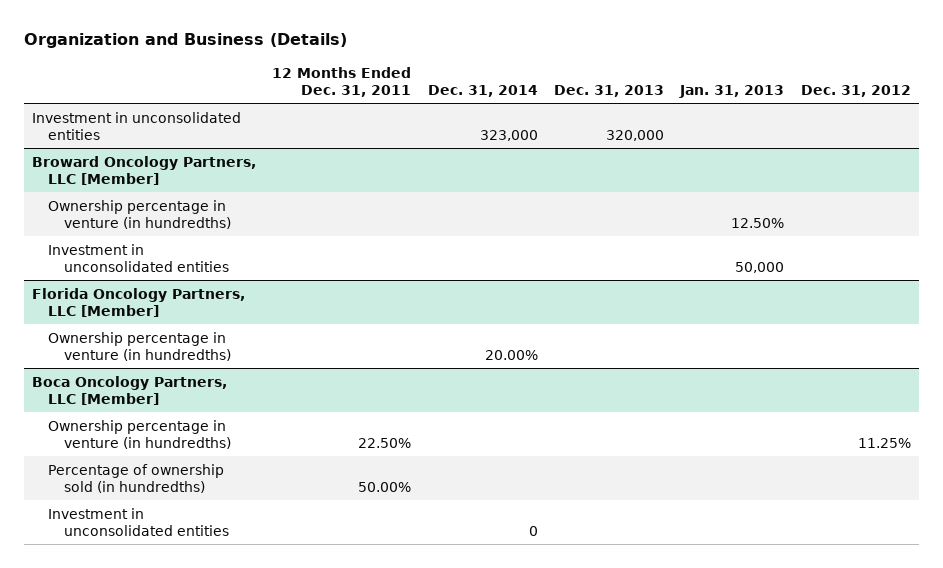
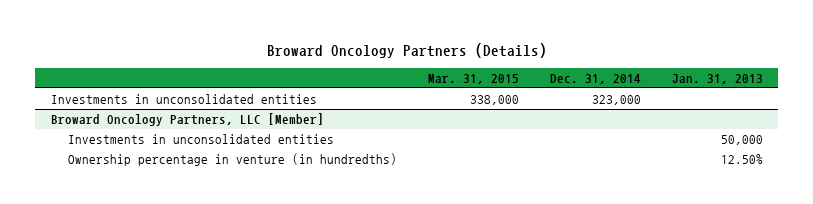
[24,33,348,49] Organization and Business (Details) -> [266,43,547,59] Broward Oncology Partners (Details)
[272,66,412,97] 12 Months Ended Dec. 31, 2011 -> none
[553,84,664,97] Dec. 31, 2013 -> none
[800,84,911,97] Dec. 31, 2012 -> none
none -> [428,73,520,84] Mar. 31, 2015
[32,111,242,140] Investment in unconsolidated entities -> [50,94,317,105] Investments in unconsolidated entities
none -> [68,134,335,145] Investments in unconsolidated entities
[48,243,230,272] Investment in unconsolidated entities -> none
[32,287,246,317] Florida Oncology Partners, LLC [Member] -> none
[48,331,232,361] Ownership percentage in venture (in hundredths) -> none
[32,375,228,405] Boca Oncology Partners, LLC [Member] -> none
[48,419,232,449] Ownership percentage in venture (in hundredths) -> none
[48,463,225,493] Percentage of ownership sold (in hundredths) -> none
[48,507,230,536] Investment in unconsolidated entities -> none

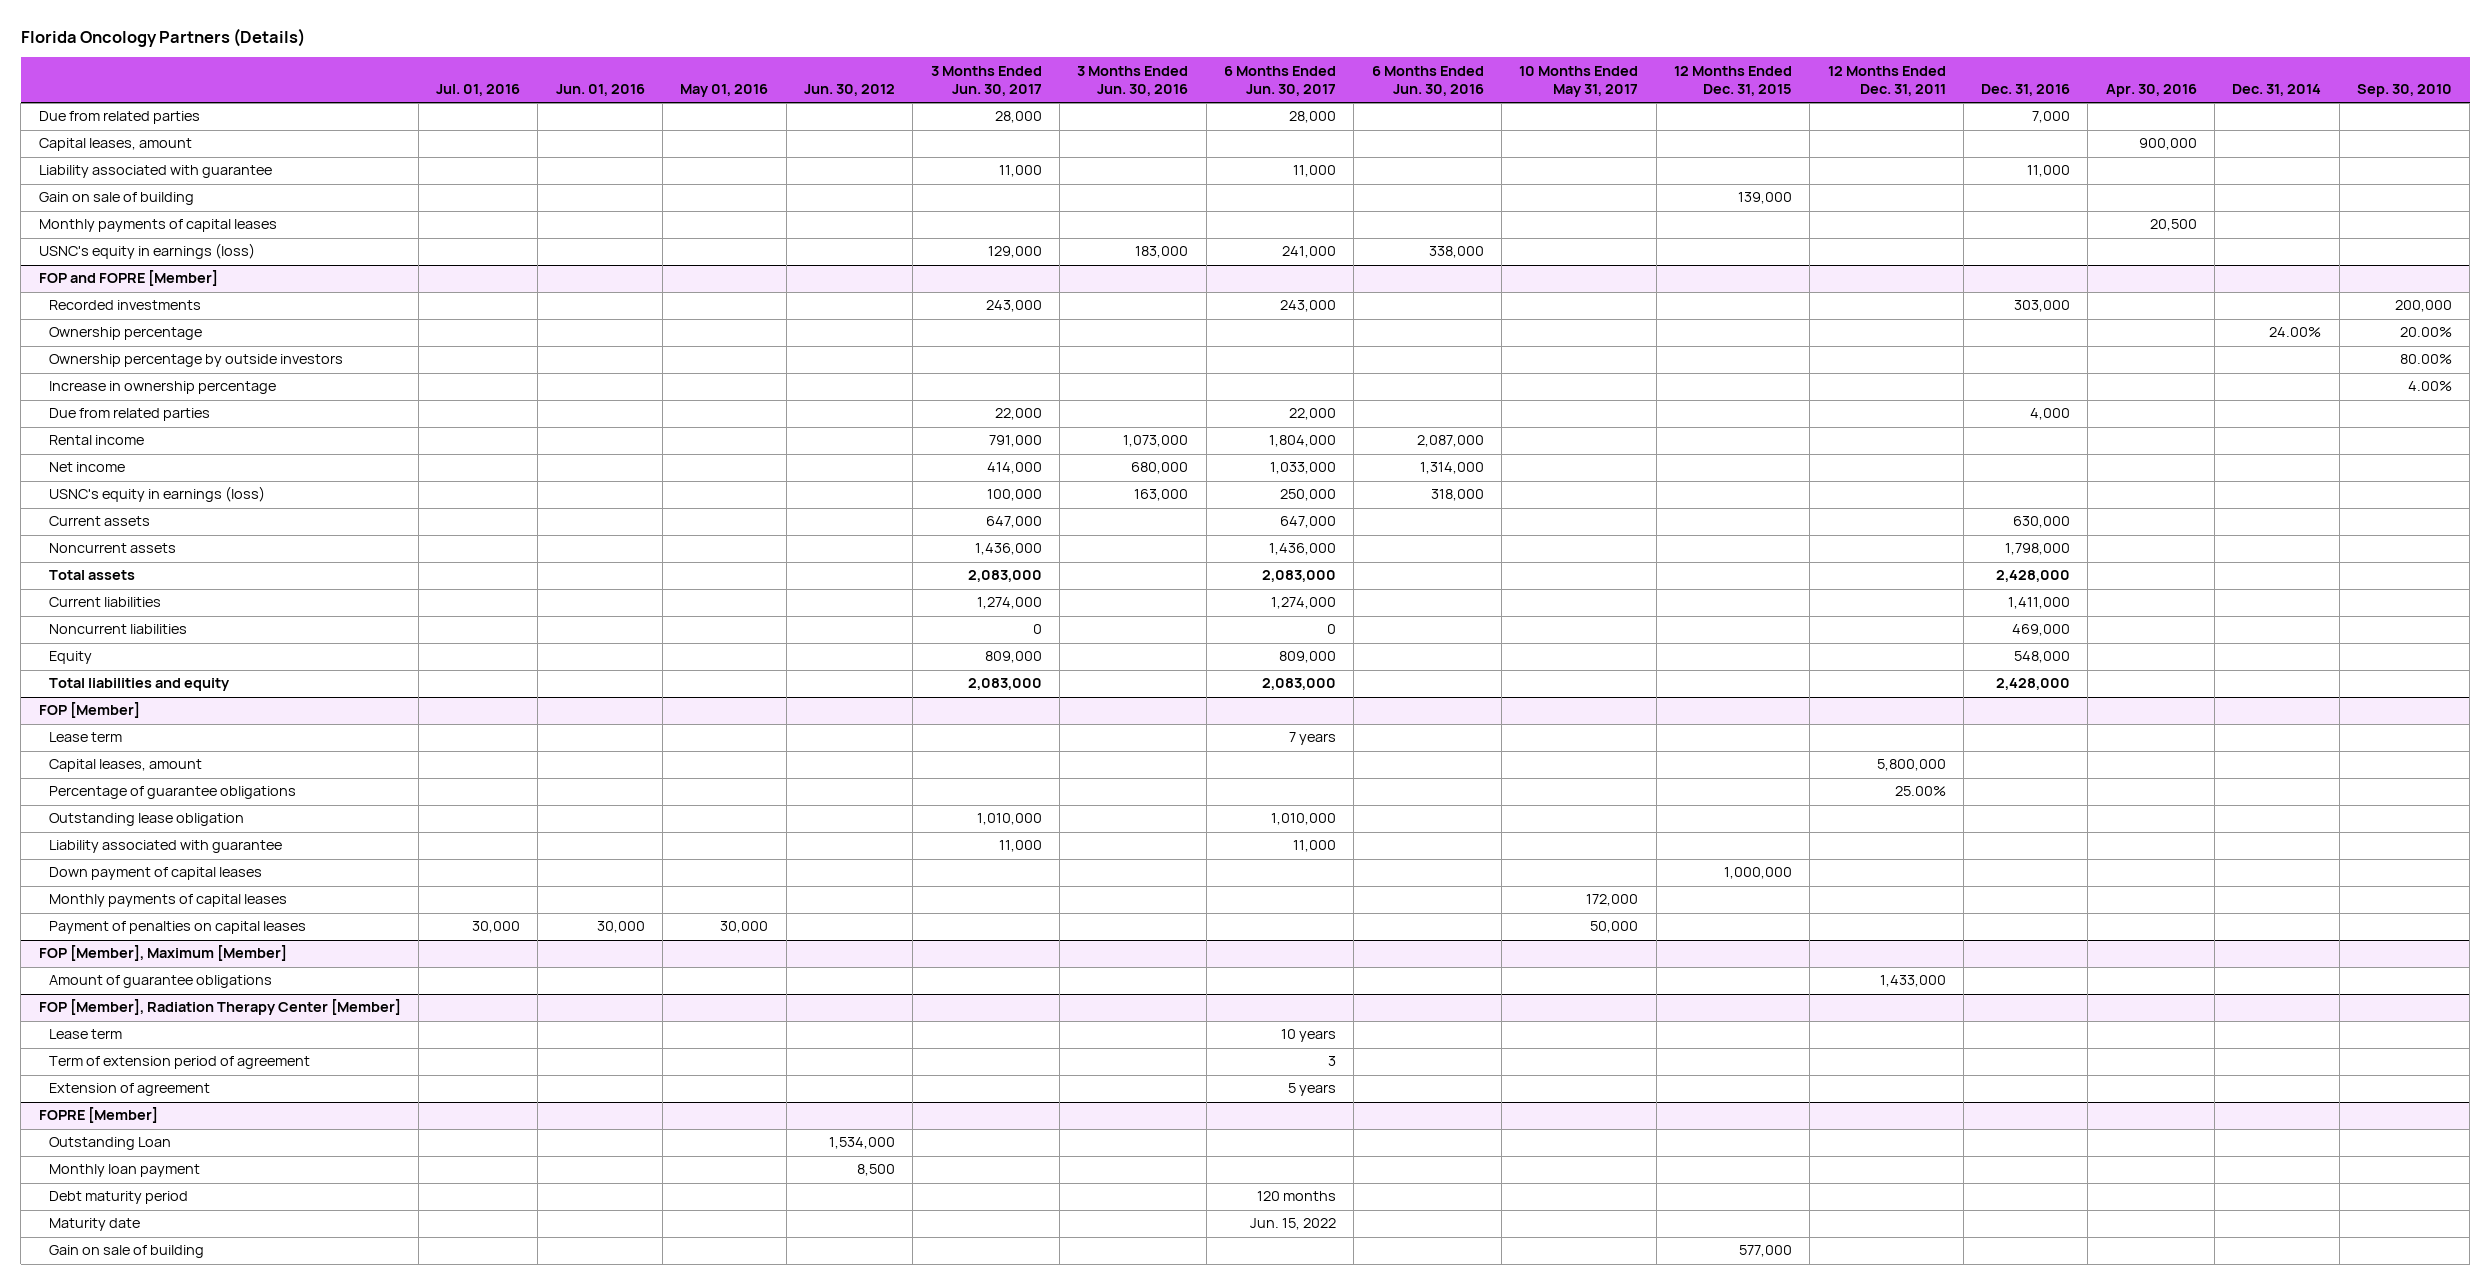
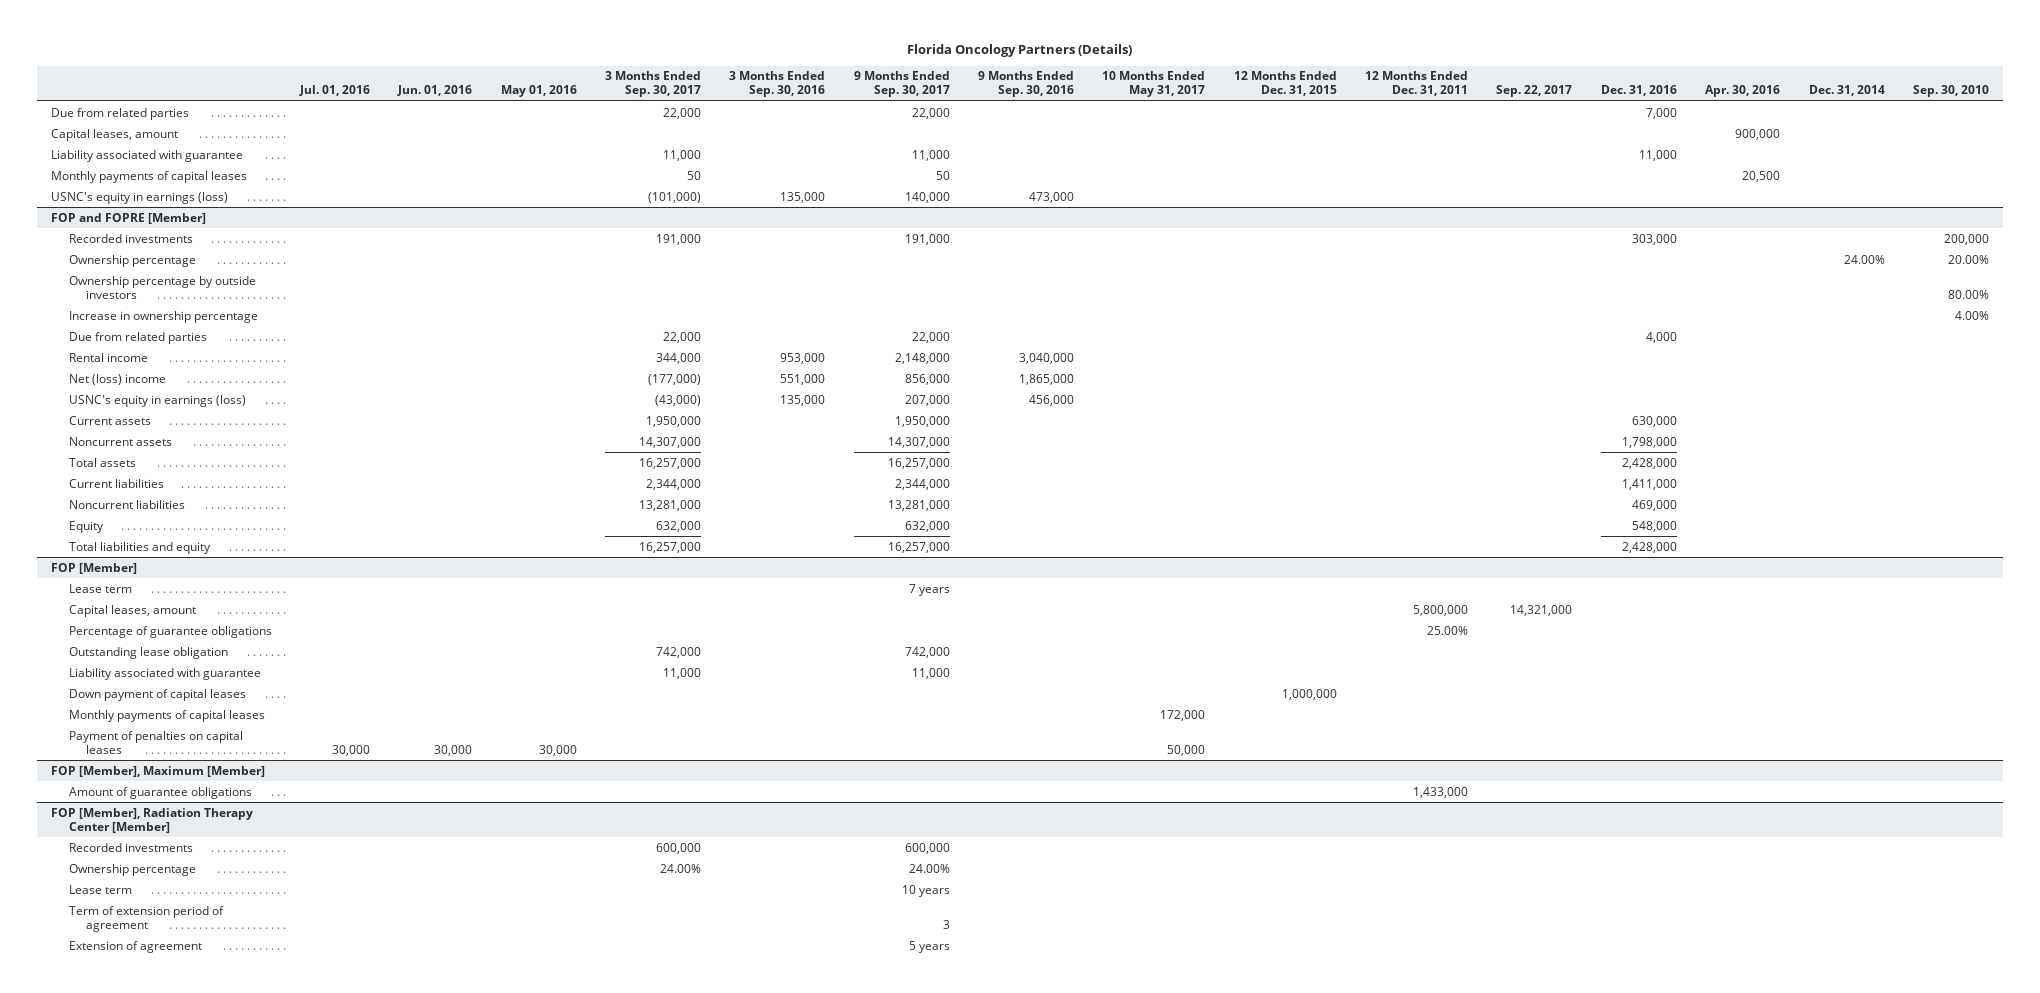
[804,84,896,97] Jun. 30, 2012 -> none
[930,65,1042,97] 3 Months Ended Jun. 30, 2017 -> none
[1077,65,1189,97] 3 Months Ended Jun. 30, 2016 -> none
[1223,65,1336,97] 6 Months Ended Jun. 30, 2017 -> none
[1371,65,1484,97] 6 Months Ended Jun. 30, 2016 -> none
none -> [604,71,701,98] 3 Months Ended Sep. 30, 2017
none -> [729,71,826,98] 3 Months Ended Sep. 30, 2016
none -> [853,71,950,98] 9 Months Ended Sep. 30, 2017
none -> [978,71,1075,98] 9 Months Ended Sep. 30, 2016
none -> [1496,85,1573,98] Sep. 22, 2017
[38,192,194,206] Gain on sale of building -> none
[49,462,126,473] Net income -> [68,373,166,385] Net (loss) income
none -> [68,842,193,852] Recorded investments
none -> [68,863,196,876] Ownership percentage
[38,1107,158,1124] FOPRE [Member] -> none
[49,1137,172,1151] Outstanding Loan -> none
[49,1164,201,1178] Monthly loan payment -> none
[49,1191,189,1205] Debt maturity period -> none
[49,1218,141,1232] Maturity date -> none
[49,1245,205,1259] Gain on sale of building -> none

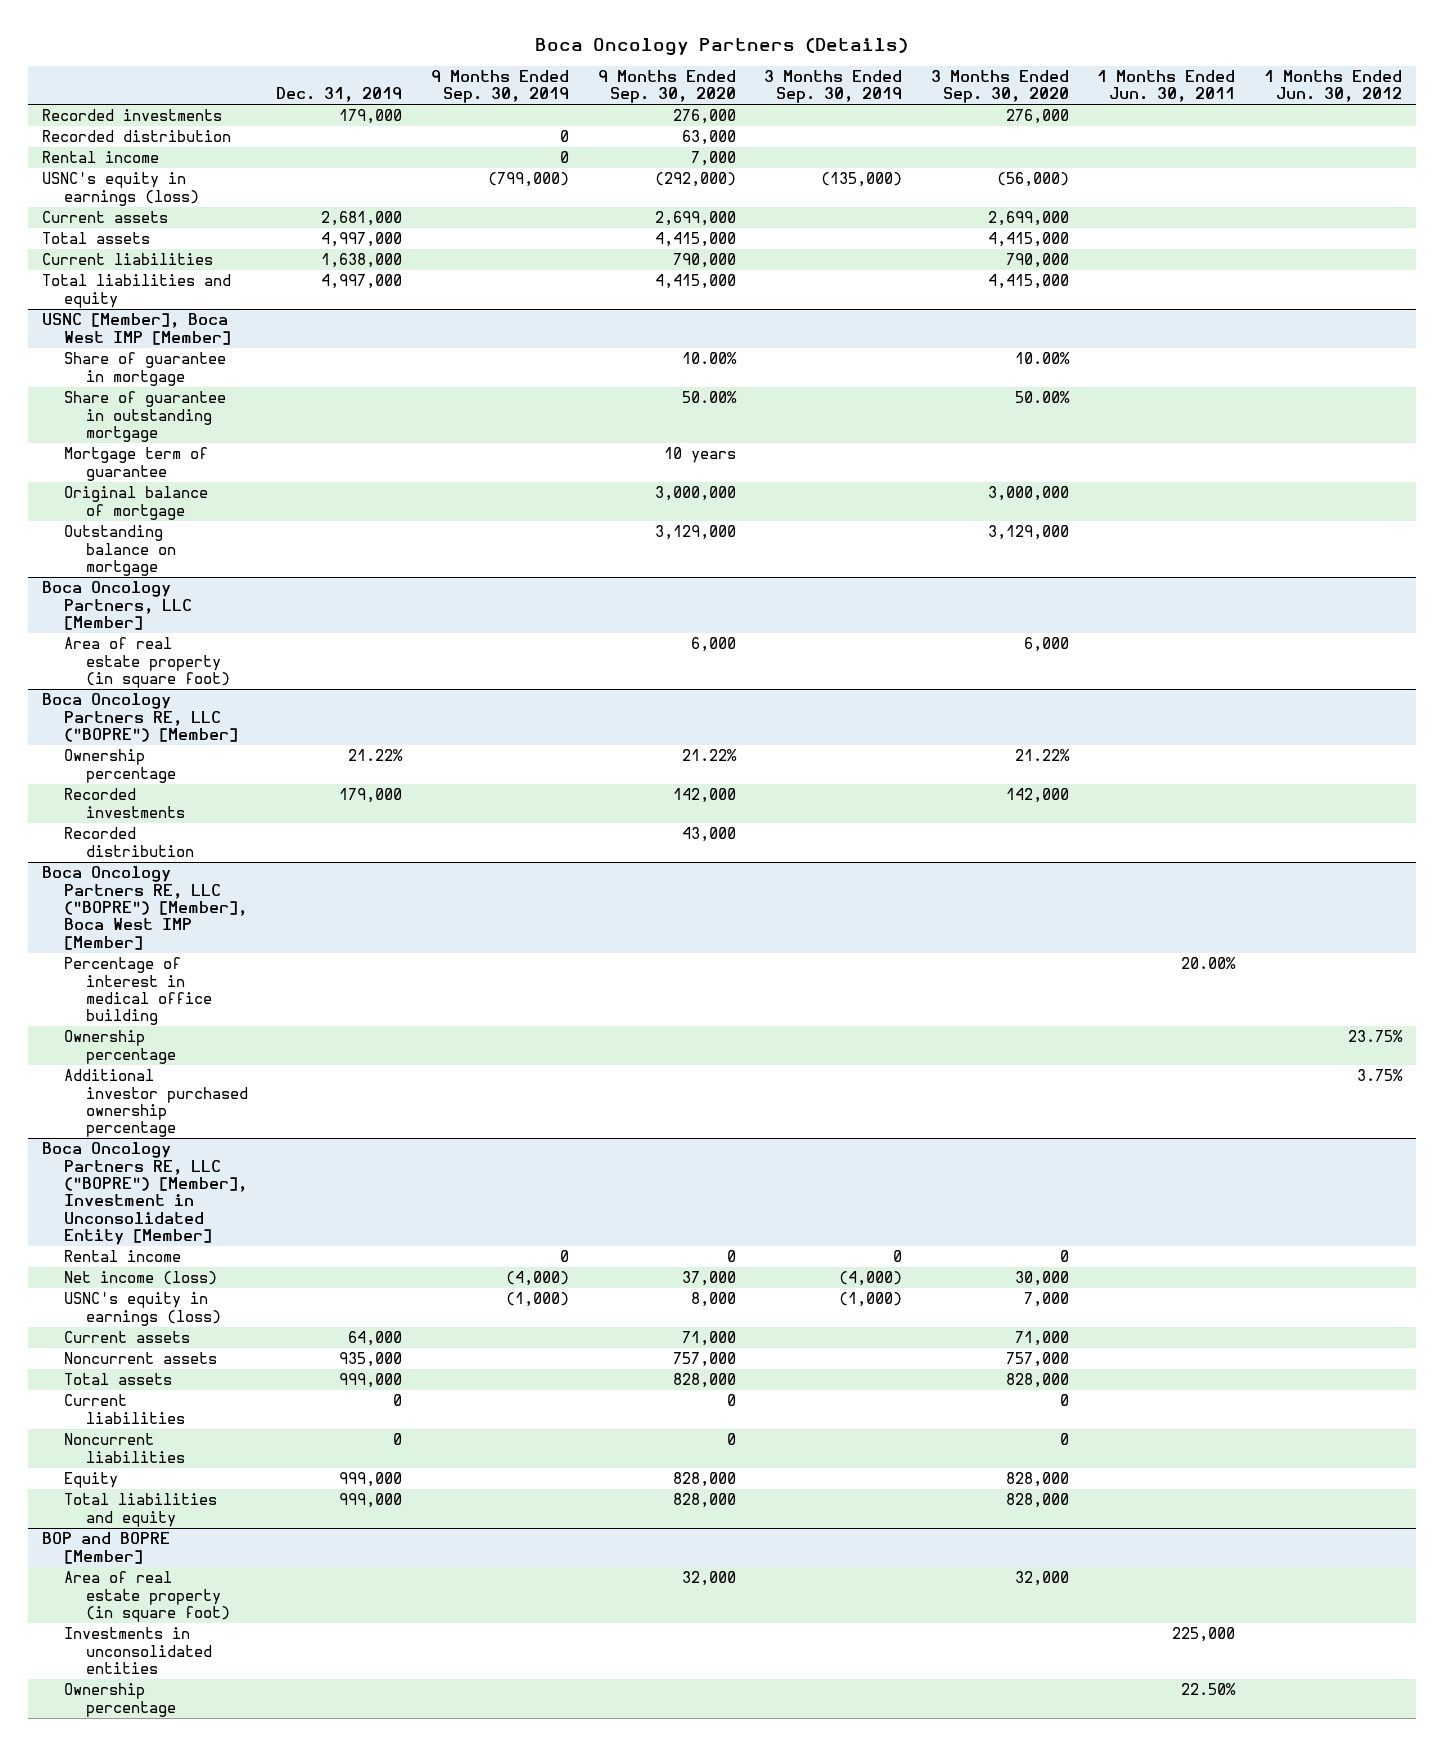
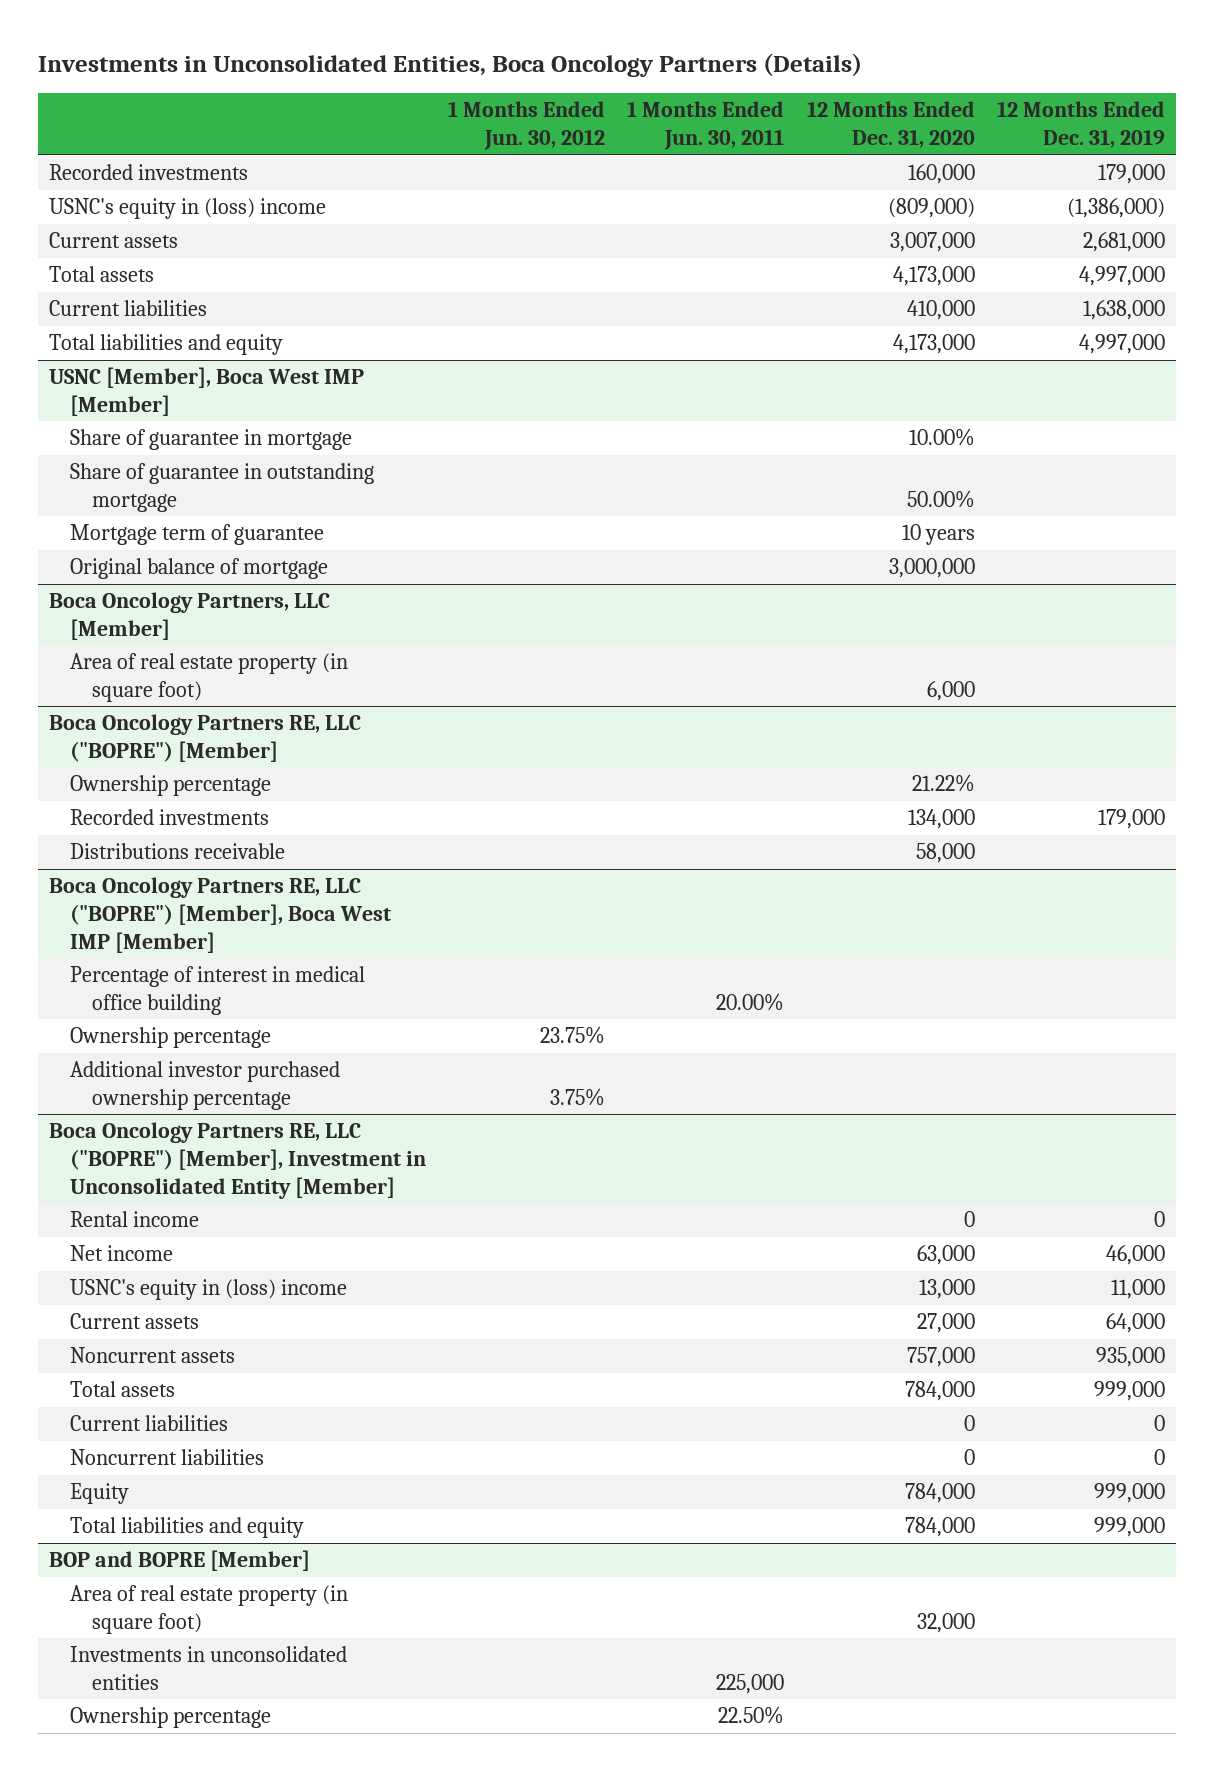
[534,37,908,56] Boca Oncology Partners (Details) -> [37,52,862,77] Investments in Unconsolidated Entities, Boca Oncology Partners (Details)
[276,87,403,103] Dec. 31, 2019 -> none
[430,70,569,104] 9 Months Ended Sep. 30, 2019 -> none
[597,70,736,104] 9 Months Ended Sep. 30, 2020 -> none
[764,70,903,104] 3 Months Ended Sep. 30, 2019 -> none
[930,70,1069,104] 3 Months Ended Sep. 30, 2020 -> none
none -> [806,101,975,149] 12 Months Ended Dec. 31, 2020
none -> [996,101,1165,149] 12 Months Ended Dec. 31, 2019
[42,130,232,143] Recorded distribution -> none
[42,151,160,164] Rental income -> none
[42,172,199,206] USNC's equity in earnings (loss) -> [48,198,326,220] USNC's equity in (loss) income
[63,525,176,576] Outstanding balance on mortgage -> none
[63,827,194,857] Recorded distribution -> none
none -> [70,843,286,860] Distributions receivable
[63,1271,217,1286] Net income (loss) -> [70,1245,174,1262] Net income
[63,1292,221,1326] USNC's equity in earnings (loss) -> [70,1279,348,1301] USNC's equity in (loss) income

